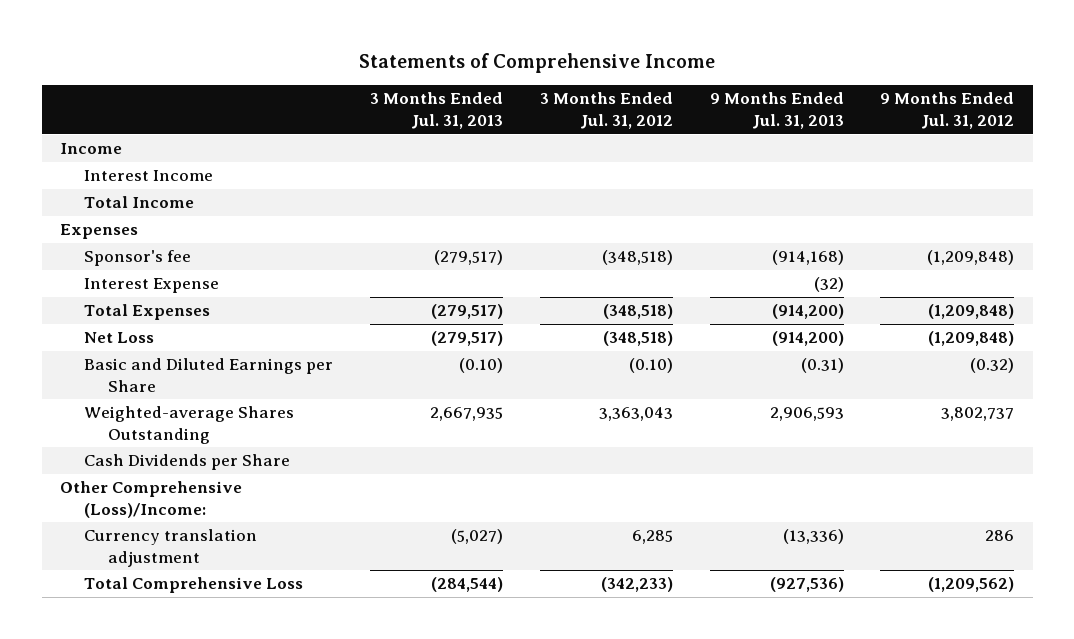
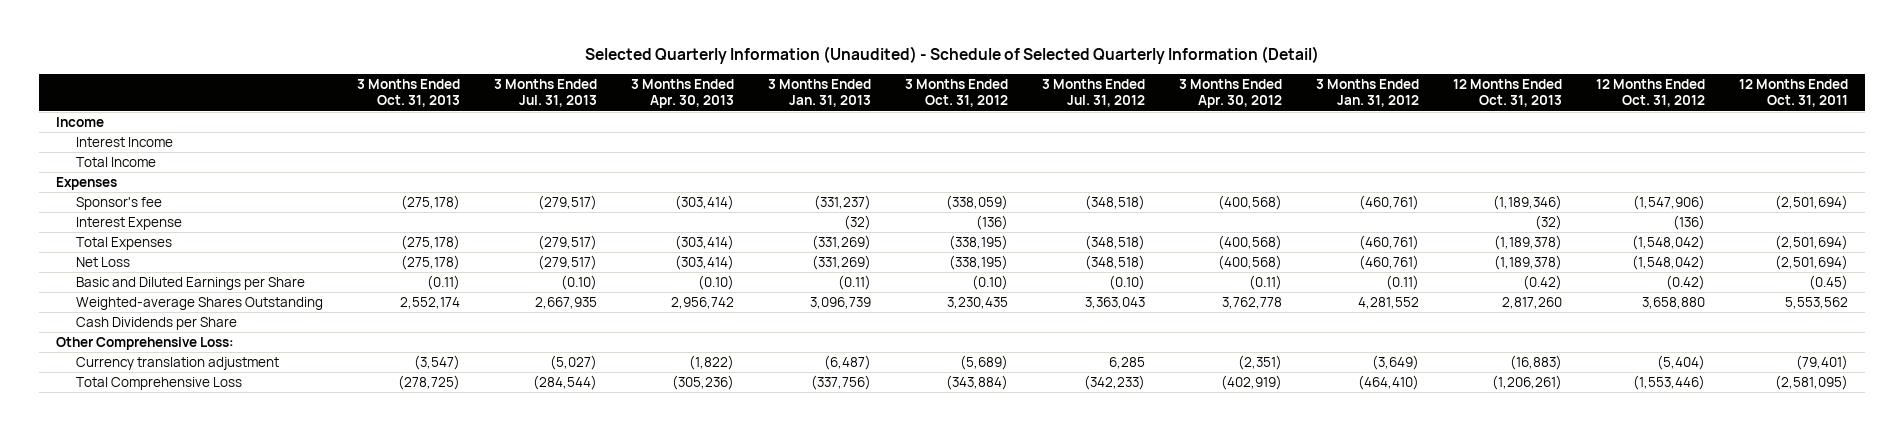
[359,53,716,74] Statements of Comprehensive Income -> [584,46,1319,65] Selected Quarterly Information (Unaudited) - Schedule of Selected Quarterly Information (Detail)
[709,92,844,130] 9 Months Ended Jul. 31, 2013 -> none
[880,92,1015,130] 9 Months Ended Jul. 31, 2012 -> none
none -> [356,78,460,108] 3 Months Ended Oct. 31, 2013
none -> [630,78,734,109] 3 Months Ended Apr. 30, 2013
none -> [767,78,871,108] 3 Months Ended Jan. 31, 2013
none -> [904,78,1008,108] 3 Months Ended Oct. 31, 2012
none -> [1178,78,1282,109] 3 Months Ended Apr. 30, 2012
none -> [1315,78,1419,108] 3 Months Ended Jan. 31, 2012
none -> [1452,78,1562,108] 12 Months Ended Oct. 31, 2013
none -> [1595,78,1705,108] 12 Months Ended Oct. 31, 2012
none -> [1738,78,1848,108] 12 Months Ended Oct. 31, 2011
[60,481,243,518] Other Comprehensive (Loss)/Income: -> [56,337,235,351] Other Comprehensive Loss:

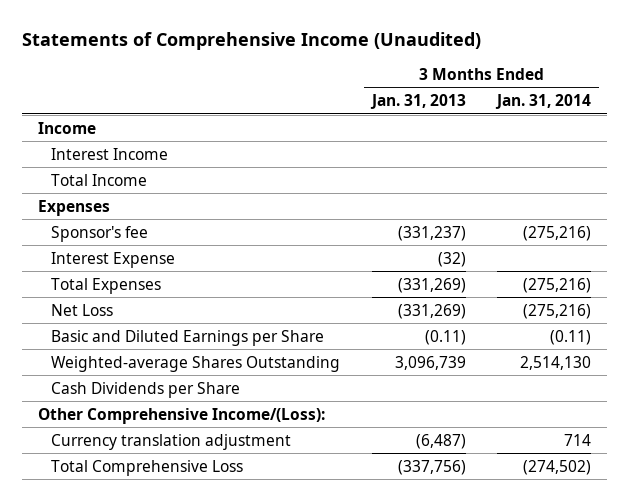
[584,46,1319,65] Selected Quarterly Information (Unaudited) - Schedule of Selected Quarterly Information (Detail) -> [22,32,482,51] Statements of Comprehensive Income (Unaudited)
[356,78,460,108] 3 Months Ended Oct. 31, 2013 -> none
[493,78,597,108] 3 Months Ended Jul. 31, 2013 -> none
[630,78,734,109] 3 Months Ended Apr. 30, 2013 -> none
[904,78,1008,108] 3 Months Ended Oct. 31, 2012 -> none
[1041,78,1145,108] 3 Months Ended Jul. 31, 2012 -> none
[1178,78,1282,109] 3 Months Ended Apr. 30, 2012 -> none
[1315,78,1419,108] 3 Months Ended Jan. 31, 2012 -> none
[1452,78,1562,108] 12 Months Ended Oct. 31, 2013 -> none
[1595,78,1705,108] 12 Months Ended Oct. 31, 2012 -> none
[1738,78,1848,108] 12 Months Ended Oct. 31, 2011 -> none
none -> [495,94,592,110] Jan. 31, 2014
[56,337,235,351] Other Comprehensive Loss: -> [37,407,325,424] Other Comprehensive Income/(Loss):

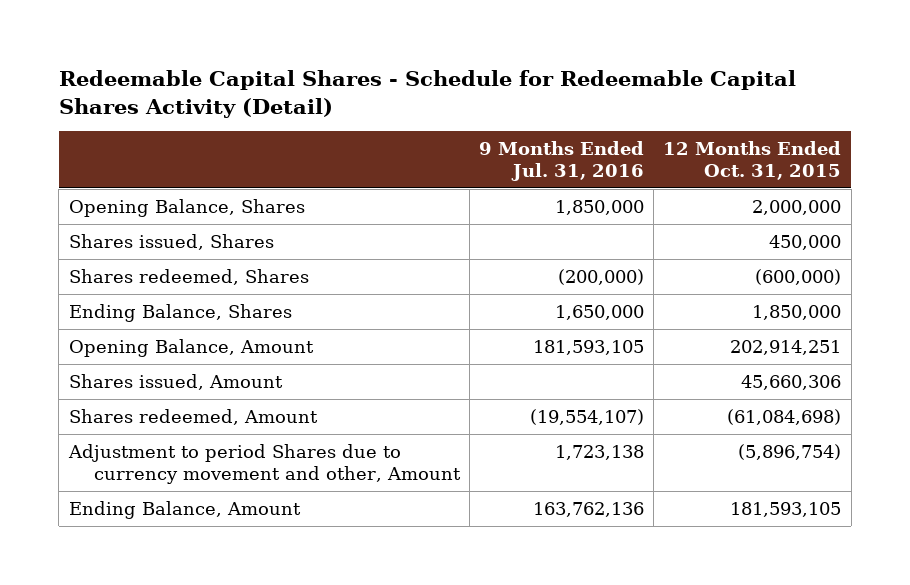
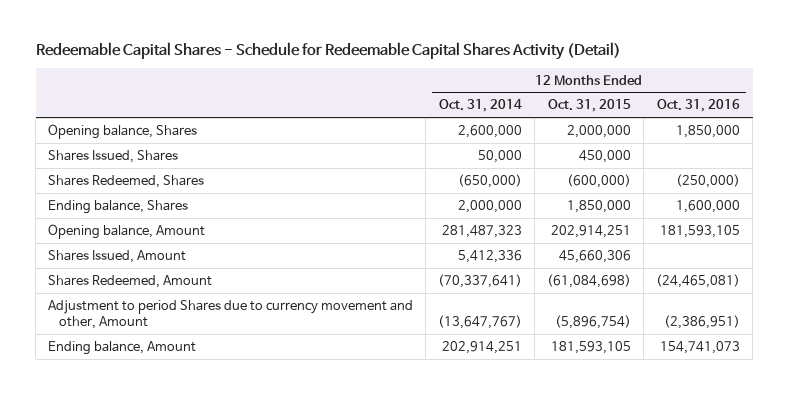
[478,140,644,182] 9 Months Ended Jul. 31, 2016 -> none
none -> [439,99,523,113] Oct. 31, 2014
none -> [657,99,741,113] Oct. 31, 2016
[68,198,305,217] Opening Balance, Shares -> [48,123,198,139] Opening balance, Shares
[68,233,274,250] Shares issued, Shares -> [48,149,179,163] Shares Issued, Shares
[68,268,309,285] Shares redeemed, Shares -> [48,174,205,188] Shares Redeemed, Shares
[68,303,292,322] Ending Balance, Shares -> [48,199,189,214] Ending balance, Shares
[68,338,314,357] Opening Balance, Amount -> [48,223,206,239] Opening balance, Amount
[68,373,283,390] Shares issued, Amount -> [48,249,187,263] Shares Issued, Amount
[68,408,318,425] Shares redeemed, Amount -> [48,274,213,288] Shares Redeemed, Amount
[68,500,301,519] Ending Balance, Amount -> [48,340,197,355] Ending balance, Amount

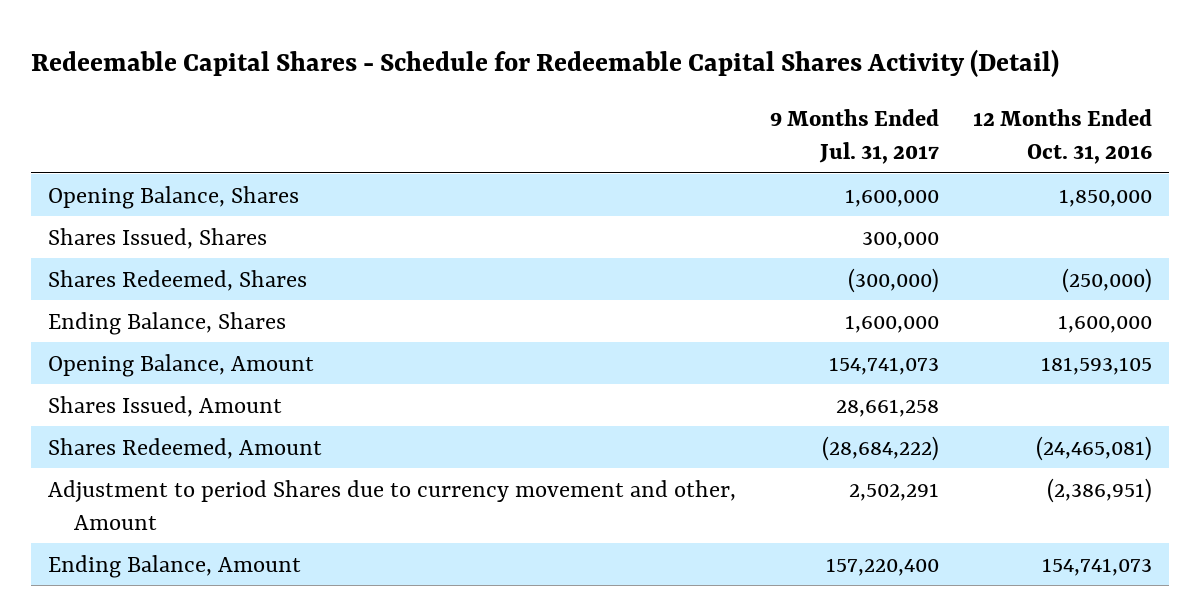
[439,99,523,113] Oct. 31, 2014 -> none
[548,99,632,113] Oct. 31, 2015 -> none
none -> [769,109,939,165] 9 Months Ended Jul. 31, 2017
[48,123,198,139] Opening balance, Shares -> [47,185,299,209] Opening Balance, Shares
[48,199,189,214] Ending balance, Shares -> [47,311,286,335] Ending Balance, Shares
[48,223,206,239] Opening balance, Amount -> [47,353,314,377] Opening Balance, Amount
[48,340,197,355] Ending balance, Amount -> [47,554,301,578] Ending Balance, Amount

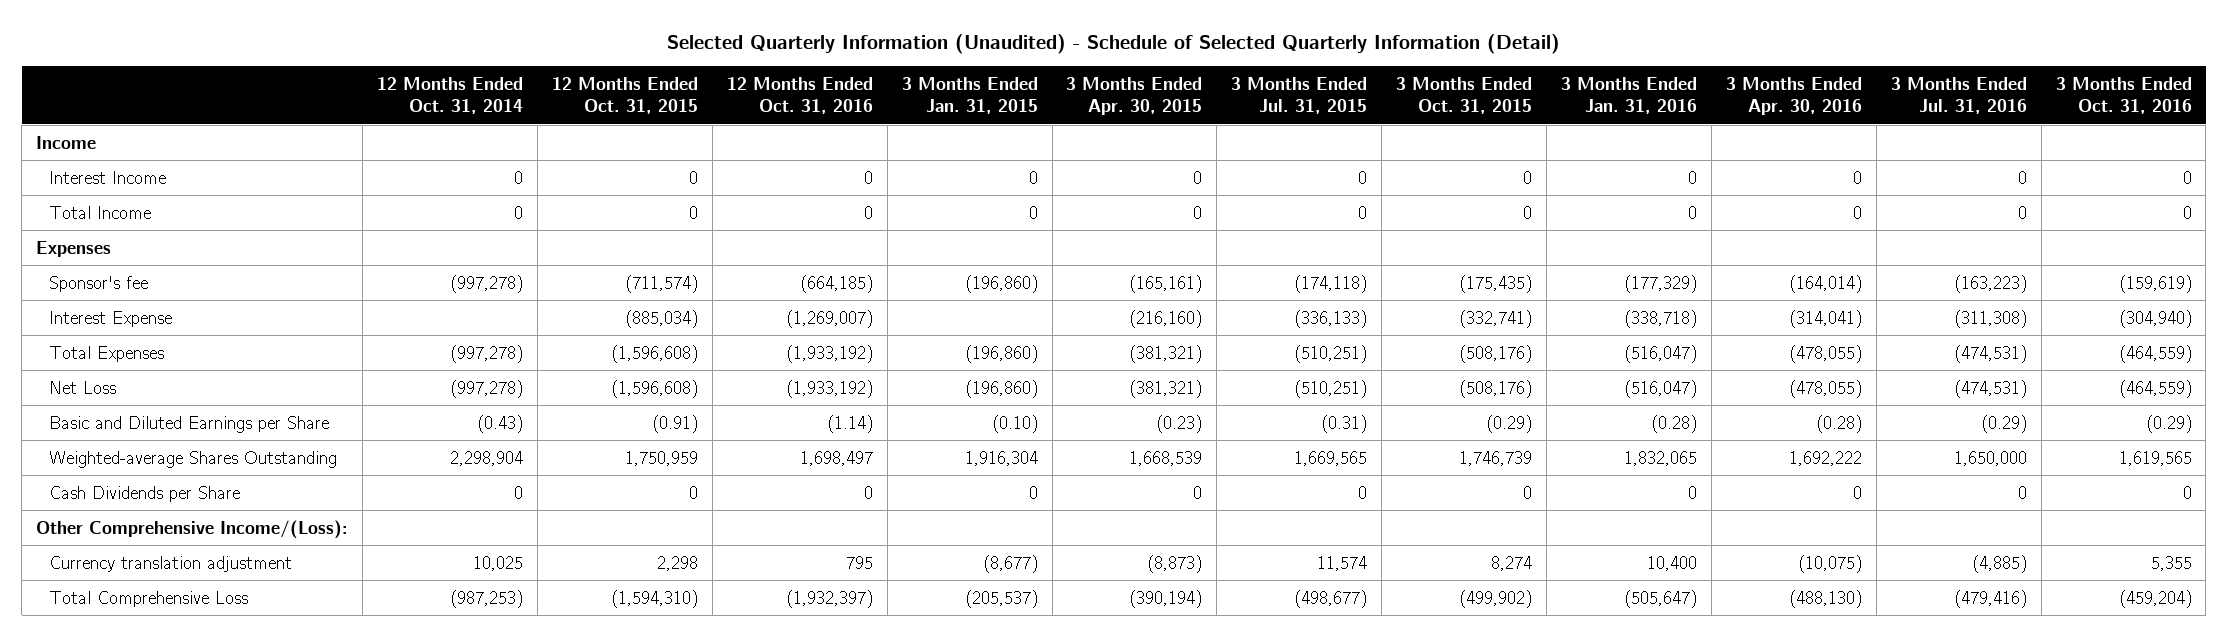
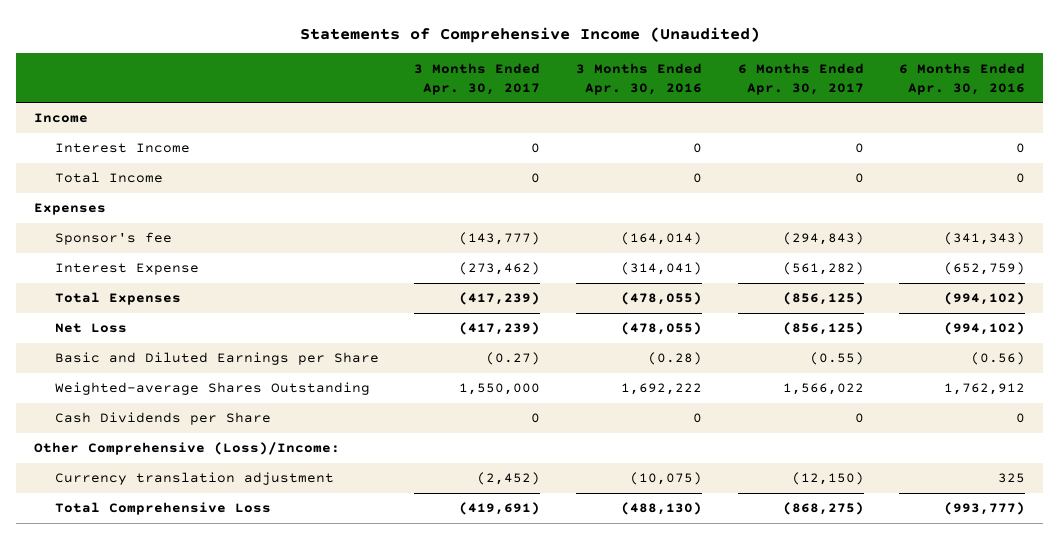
[666,33,1560,54] Selected Quarterly Information (Unaudited) - Schedule of Selected Quarterly Information (Detail) -> [299,26,760,43] Statements of Comprehensive Income (Unaudited)
[377,76,524,114] 12 Months Ended Oct. 31, 2014 -> none
[551,76,698,114] 12 Months Ended Oct. 31, 2015 -> none
[726,76,873,114] 12 Months Ended Oct. 31, 2016 -> none
[901,76,1038,114] 3 Months Ended Jan. 31, 2015 -> none
[1066,76,1203,115] 3 Months Ended Apr. 30, 2015 -> none
[1231,76,1368,114] 3 Months Ended Jul. 31, 2015 -> none
[1396,76,1533,114] 3 Months Ended Oct. 31, 2015 -> none
[1560,76,1697,114] 3 Months Ended Jan. 31, 2016 -> none
[1890,76,2027,114] 3 Months Ended Jul. 31, 2016 -> none
[2055,76,2192,114] 3 Months Ended Oct. 31, 2016 -> none
none -> [414,62,541,95] 3 Months Ended Apr. 30, 2017
none -> [737,62,864,95] 6 Months Ended Apr. 30, 2017
none -> [899,62,1026,95] 6 Months Ended Apr. 30, 2016
[36,519,349,539] Other Comprehensive Income/(Loss): -> [33,442,340,456] Other Comprehensive (Loss)/Income:

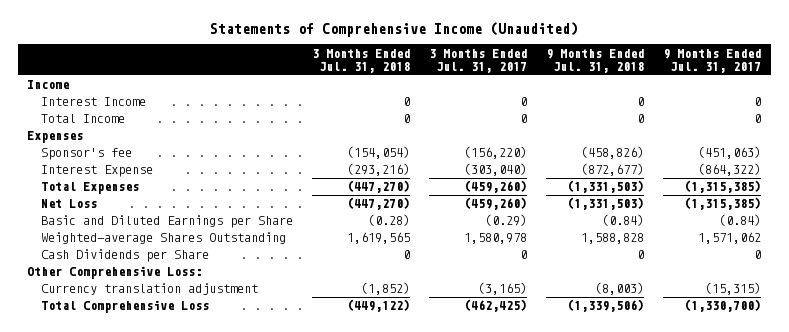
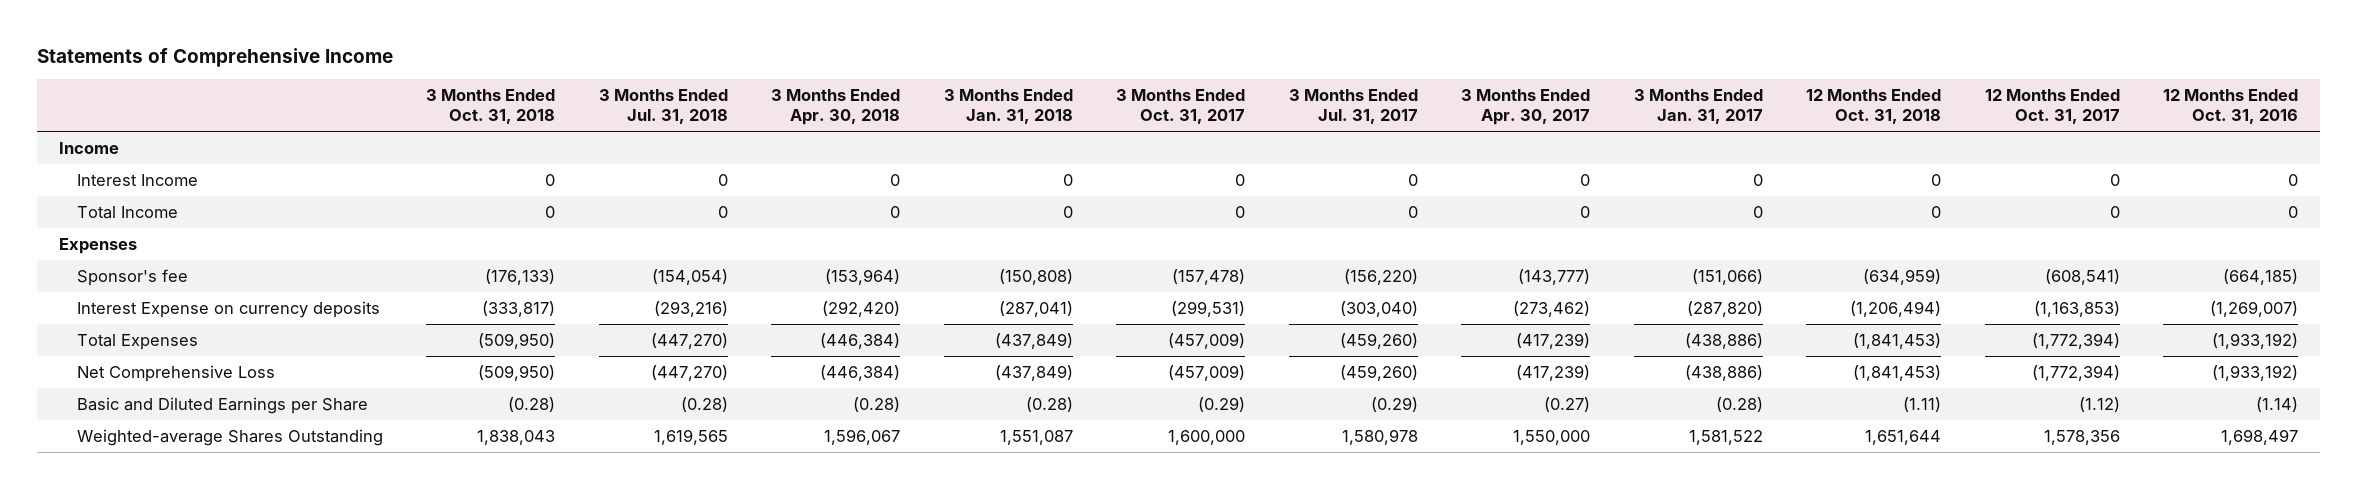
[210,21,579,37] Statements of Comprehensive Income (Unaudited) -> [37,47,394,67] Statements of Comprehensive Income
[546,48,645,74] 9 Months Ended Jul. 31, 2018 -> none
[663,48,762,74] 9 Months Ended Jul. 31, 2017 -> none
none -> [426,89,556,125] 3 Months Ended Oct. 31, 2018
none -> [771,89,901,126] 3 Months Ended Apr. 30, 2018
none -> [943,89,1073,125] 3 Months Ended Jan. 31, 2018
none -> [1116,89,1246,125] 3 Months Ended Oct. 31, 2017
none -> [1461,89,1591,126] 3 Months Ended Apr. 30, 2017
none -> [1633,89,1763,125] 3 Months Ended Jan. 31, 2017
none -> [1806,89,1942,125] 12 Months Ended Oct. 31, 2018
none -> [1984,89,2120,125] 12 Months Ended Oct. 31, 2017
none -> [2163,89,2299,125] 12 Months Ended Oct. 31, 2016
[40,165,153,178] Interest Expense -> [76,301,380,319] Interest Expense on currency deposits
[40,199,97,209] Net Loss -> [76,365,275,383] Net Comprehensive Loss
[40,249,209,263] Cash Dividends per Share -> none
[27,266,203,280] Other Comprehensive Loss: -> none
[40,283,258,296] Currency translation adjustment -> none
[40,300,209,314] Total Comprehensive Loss -> none

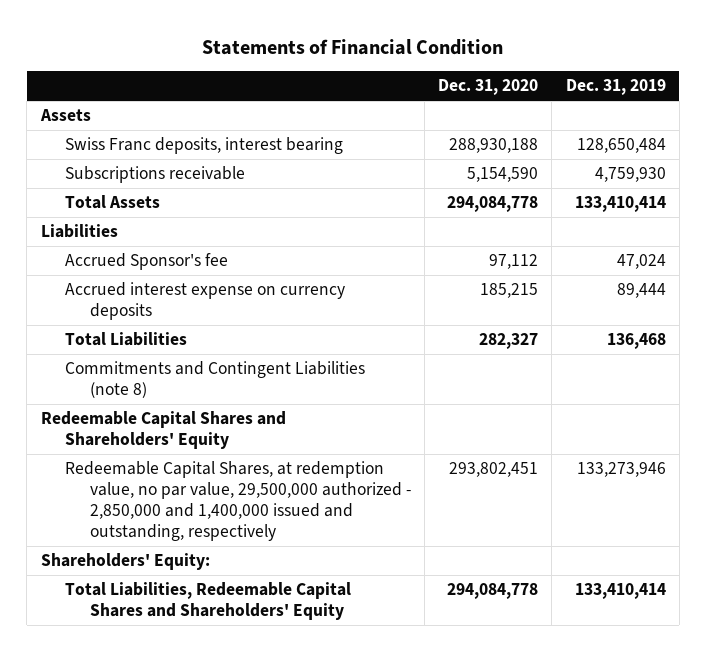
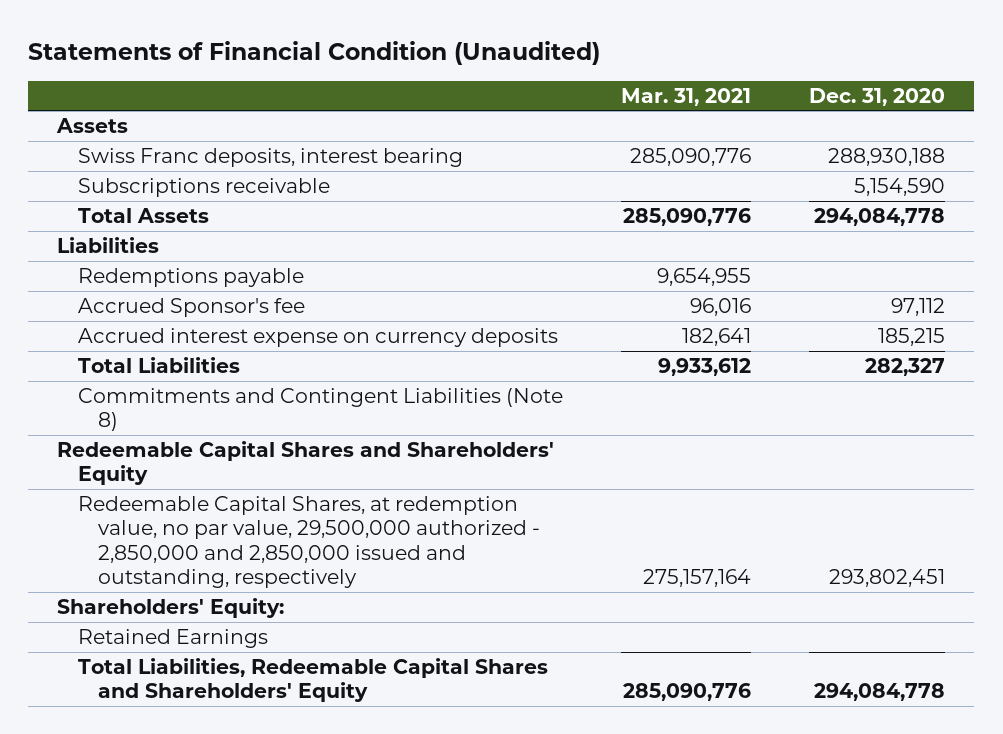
[202,38,504,55] Statements of Financial Condition -> [28,41,601,66] Statements of Financial Condition (Unaudited)
[565,79,666,96] Dec. 31, 2019 -> none
none -> [620,87,751,106] Mar. 31, 2021
none -> [77,268,304,288] Redemptions payable
[65,361,366,399] Commitments and Contingent Liabilities (note 8) -> [77,388,563,432] Commitments and Contingent Liabilities (Note 8)
[65,461,411,541] Redeemable Capital Shares, at redemption value, no par value, 29,500,000 authorized - 2,850,000 and 1,400,000 issued and outstanding, respectively -> [77,496,540,589] Redeemable Capital Shares, at redemption value, no par value, 29,500,000 authorized - 2,850,000 and 2,850,000 issued and outstanding, respectively
none -> [77,629,268,649] Retained Earnings

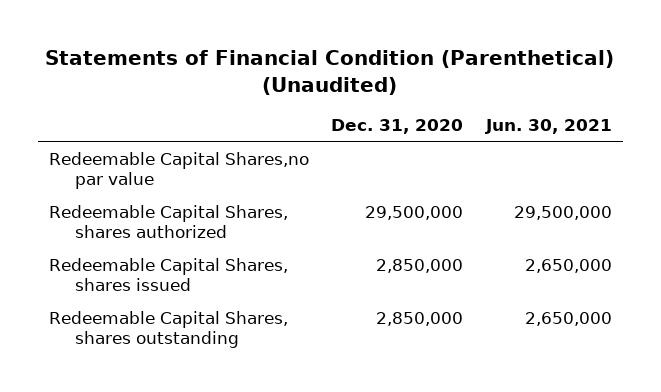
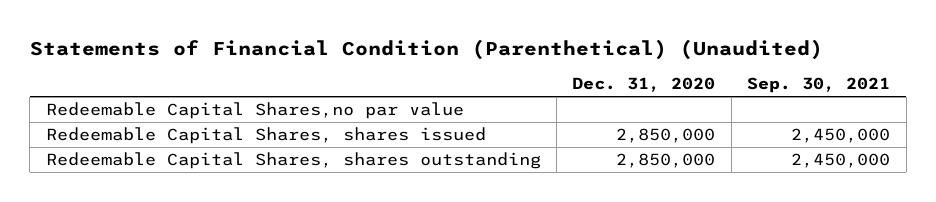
[484,119,612,135] Jun. 30, 2021 -> none
none -> [747,77,891,94] Sep. 30, 2021
[49,204,289,238] Redeemable Capital Shares, shares authorized -> none

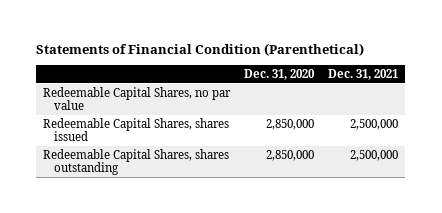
[29,38,823,60] Statements of Financial Condition (Parenthetical) (Unaudited) -> [36,43,365,57] Statements of Financial Condition (Parenthetical)
[747,77,891,94] Sep. 30, 2021 -> none
none -> [328,69,399,81] Dec. 31, 2021
[45,102,464,120] Redeemable Capital Shares,no par value -> [43,86,232,111] Redeemable Capital Shares, no par value

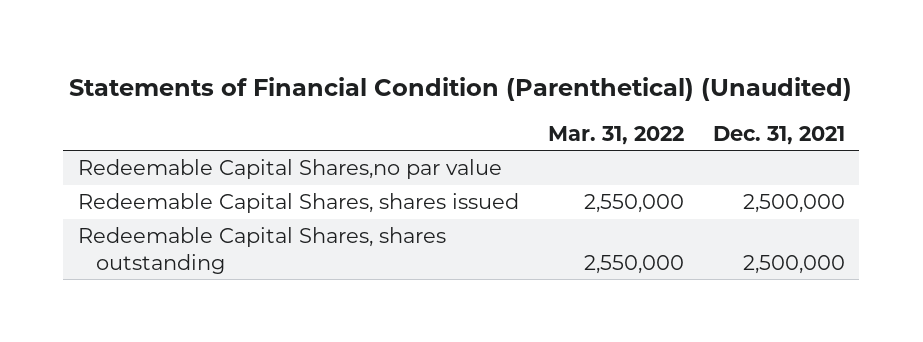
[36,43,365,57] Statements of Financial Condition (Parenthetical) -> [69,76,853,101] Statements of Financial Condition (Parenthetical) (Unaudited)
[244,69,316,81] Dec. 31, 2020 -> none
none -> [547,125,684,145] Mar. 31, 2022
[43,86,232,111] Redeemable Capital Shares, no par value -> [77,159,502,180] Redeemable Capital Shares,no par value

